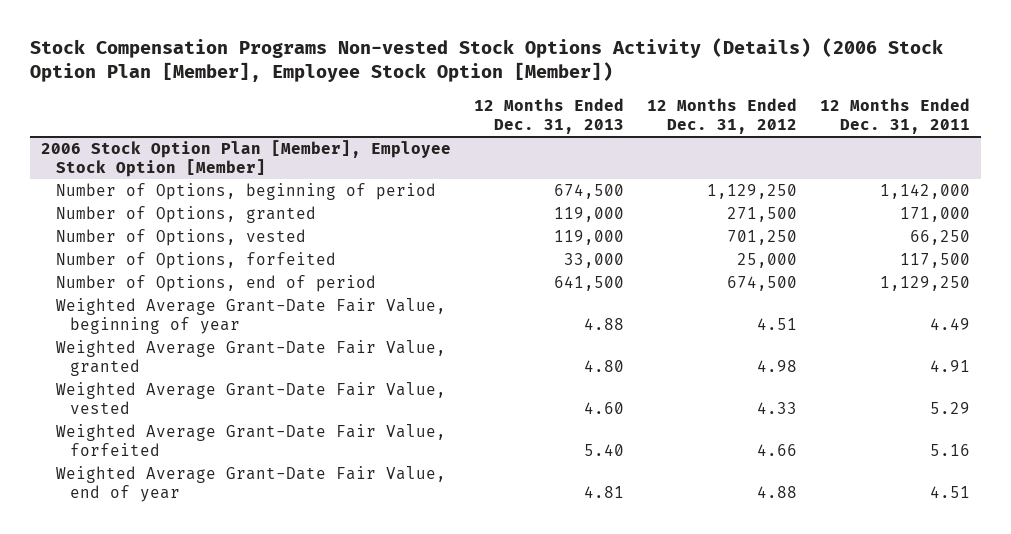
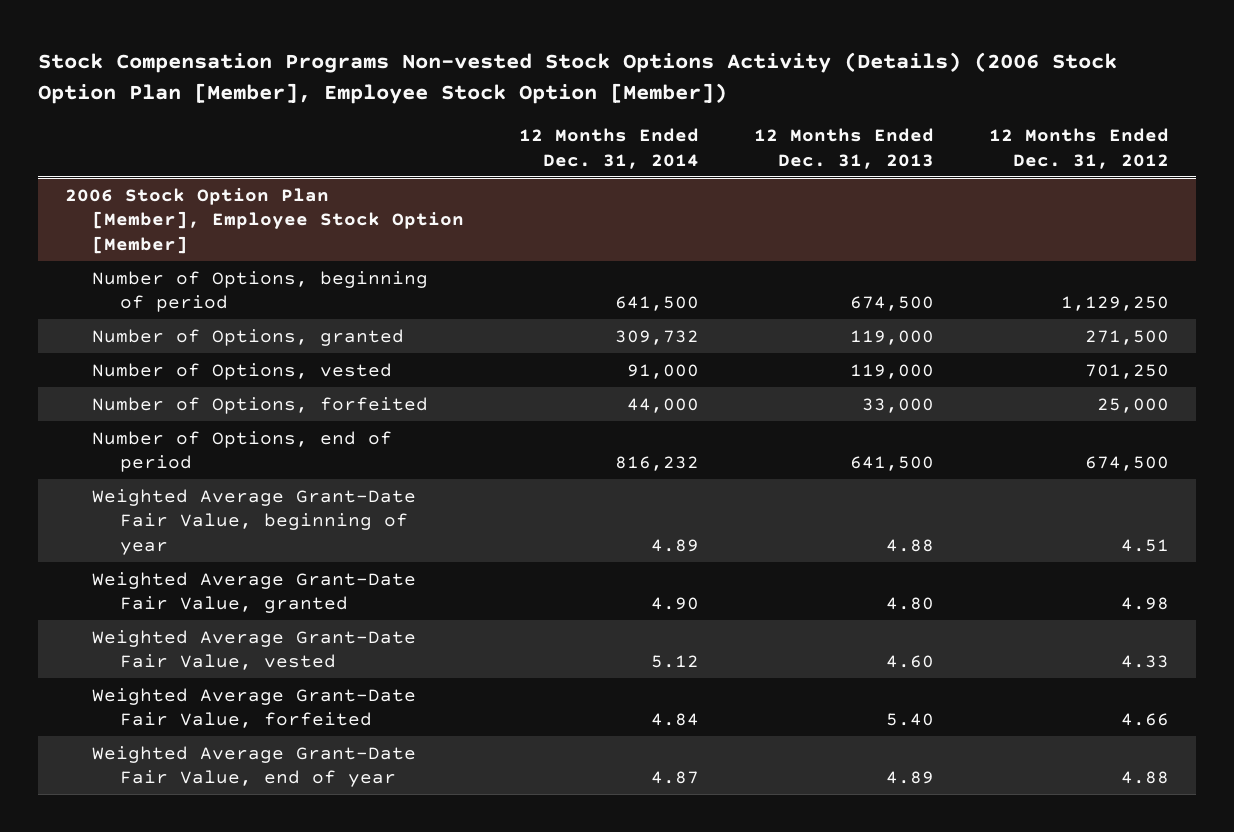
[819,97,970,135] 12 Months Ended Dec. 31, 2011 -> none
none -> [519,128,700,170] 12 Months Ended Dec. 31, 2014
[584,486,625,499] 4.81 -> [886,771,935,785] 4.89

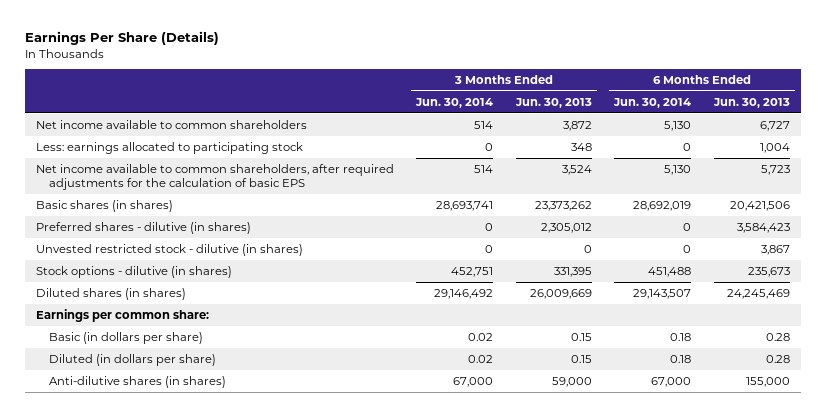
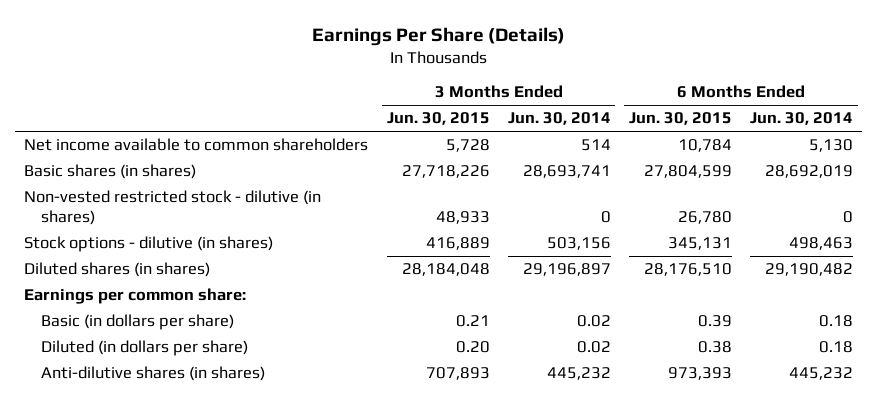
[514,97,592,108] Jun. 30, 2013 -> none
[712,97,790,108] Jun. 30, 2013 -> none
none -> [386,112,490,126] Jun. 30, 2015
none -> [628,112,732,126] Jun. 30, 2015
[35,141,303,154] Less: earnings allocated to participating stock -> none
[35,163,394,191] Net income available to common shareholders, after required adjustments for the calculation of basic EPS -> none
[35,221,251,234] Preferred shares - dilutive (in shares) -> none
[35,243,303,256] Unvested restricted stock - dilutive (in shares) -> [24,190,322,226] Non-vested restricted stock - dilutive (in shares)
[451,266,494,277] 452,751 -> [546,237,611,251] 503,156
[648,266,692,277] 451,488 -> [789,237,854,251] 498,463
[434,288,494,299] 29,146,492 -> [522,263,611,277] 29,196,897
[633,288,692,299] 29,143,507 -> [765,263,854,277] 29,190,482
[453,376,494,387] 67,000 -> [546,367,611,381] 445,232
[651,376,692,387] 67,000 -> [789,367,854,381] 445,232

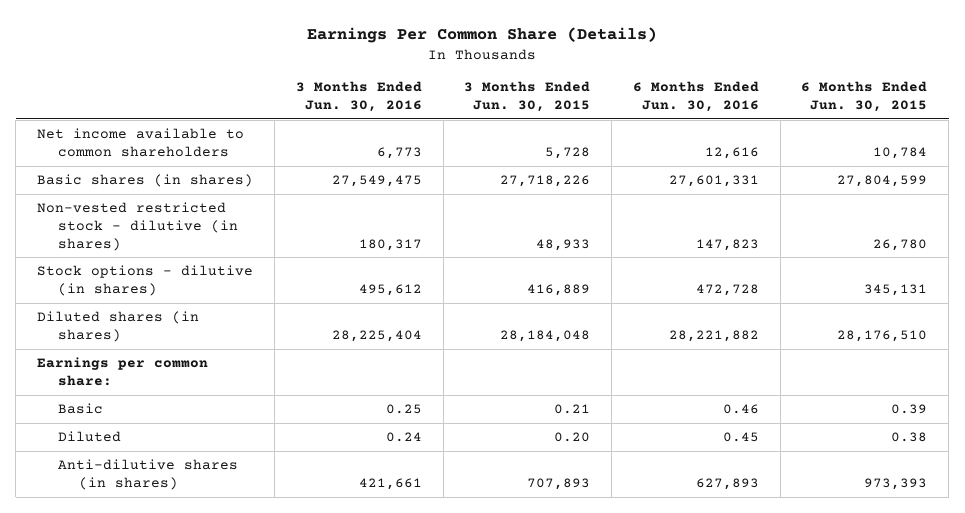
[311,26,565,46] Earnings Per Share (Details) -> [307,26,658,43] Earnings Per Common Share (Details)
[507,112,611,126] Jun. 30, 2014 -> none
[750,112,854,126] Jun. 30, 2014 -> none
none -> [295,81,422,113] 3 Months Ended Jun. 30, 2016
none -> [632,81,759,113] 6 Months Ended Jun. 30, 2016
[40,314,234,331] Basic (in dollars per share) -> [58,403,104,415] Basic
[40,340,248,357] Diluted (in dollars per share) -> [58,431,122,443] Diluted

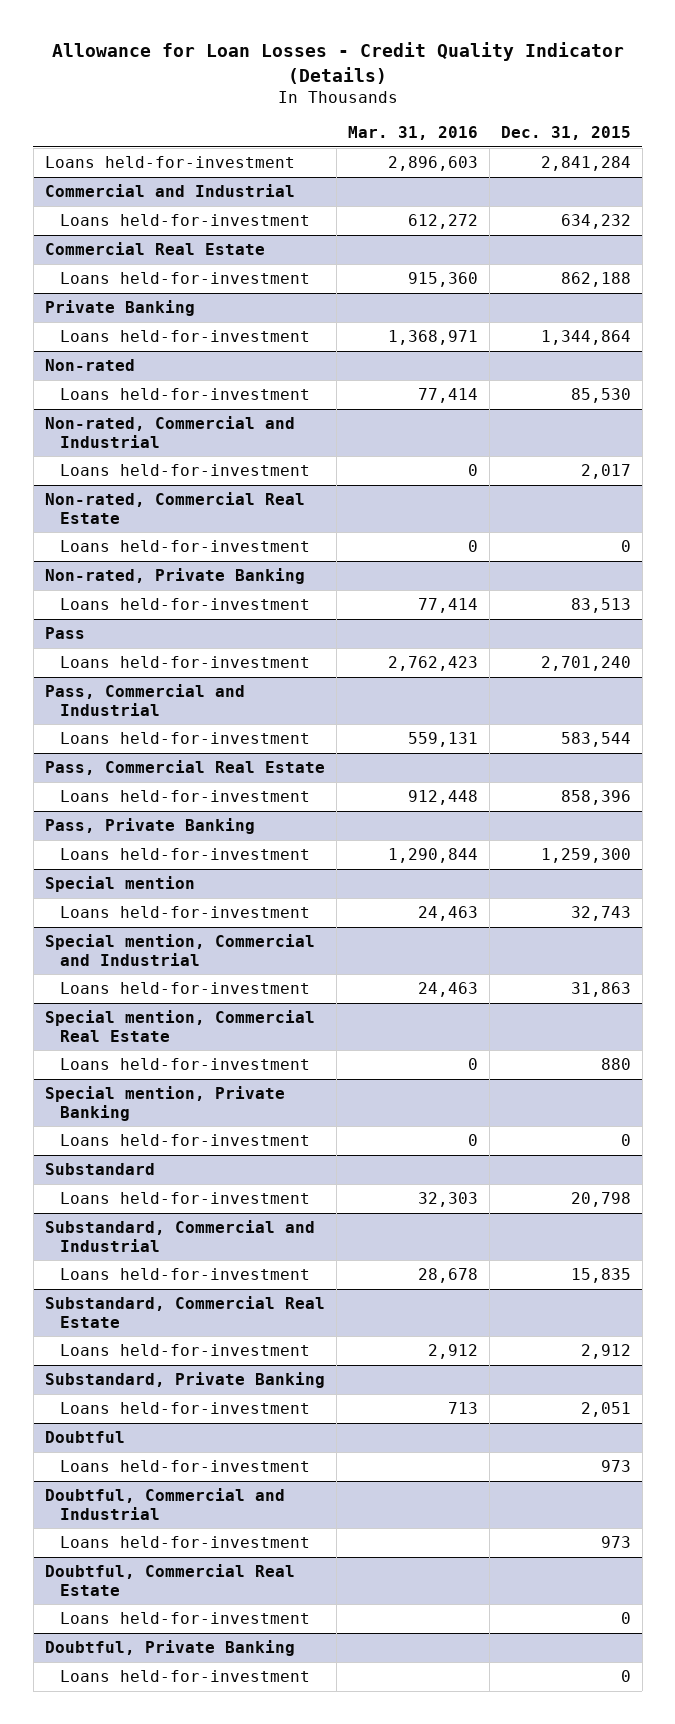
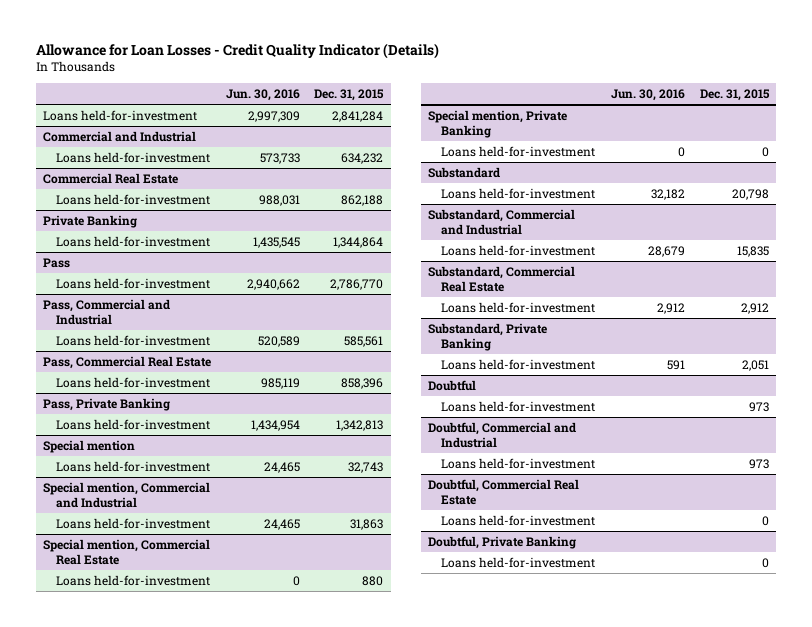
[347,126,478,141] Mar. 31, 2016 -> none
none -> [225,88,300,101] Jun. 30, 2016
[44,359,135,372] Non-rated -> none
[60,388,311,401] Loans held-for-investment -> none
[44,416,295,448] Non-rated, Commercial and Industrial -> none
[60,464,311,477] Loans held-for-investment -> none
[44,492,305,524] Non-rated, Commercial Real Estate -> none
[60,540,311,553] Loans held-for-investment -> none
[44,568,305,585] Non-rated, Private Banking -> none
[60,598,311,611] Loans held-for-investment -> none
[540,656,631,672] 2,701,240 -> [330,278,384,290] 2,786,770
[560,732,631,748] 583,544 -> [344,335,384,347] 585,561
[540,848,631,864] 1,259,300 -> [336,419,384,431] 1,342,813

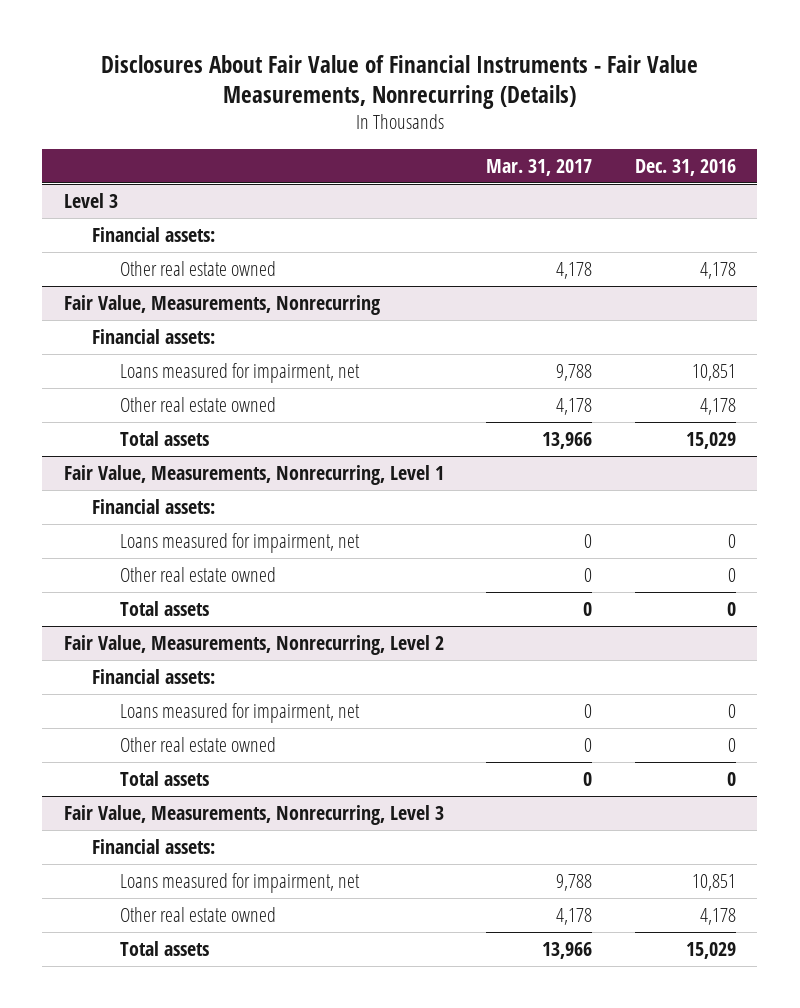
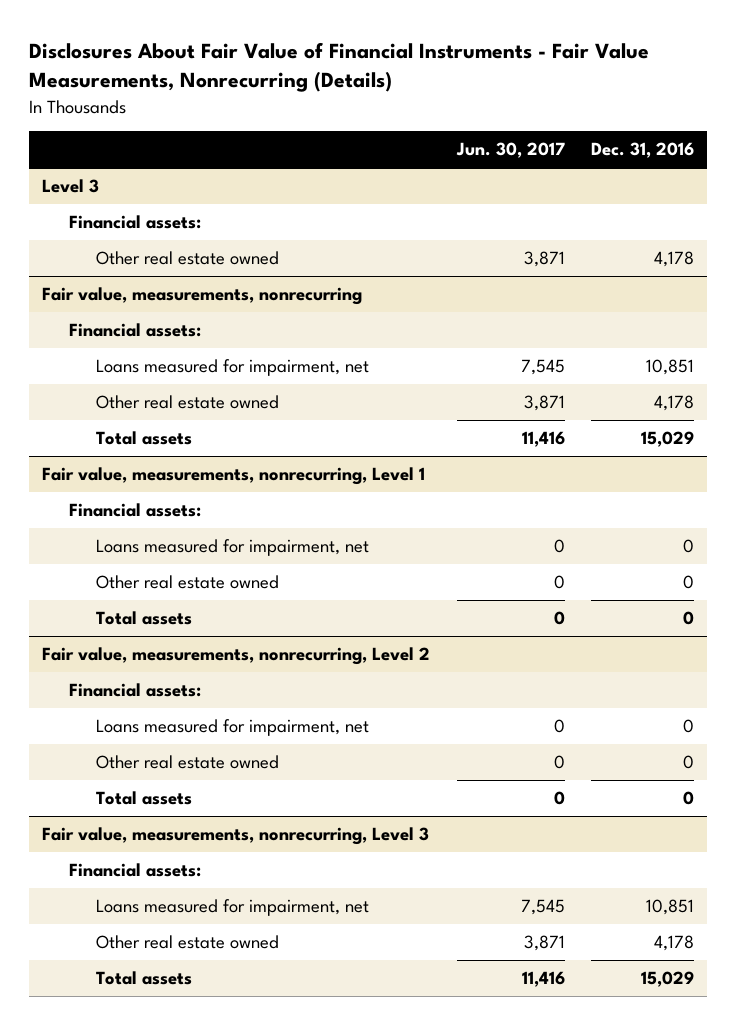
[486,158,593,176] Mar. 31, 2017 -> none
none -> [455,142,565,159] Jun. 30, 2017
[63,294,380,315] Fair Value, Measurements, Nonrecurring -> [42,287,363,306] Fair value, measurements, nonrecurring
[63,464,444,485] Fair Value, Measurements, Nonrecurring, Level 1 -> [42,467,426,486] Fair value, measurements, nonrecurring, Level 1
[63,634,444,655] Fair Value, Measurements, Nonrecurring, Level 2 -> [42,647,431,666] Fair value, measurements, nonrecurring, Level 2
[63,804,444,825] Fair Value, Measurements, Nonrecurring, Level 3 -> [42,827,430,846] Fair value, measurements, nonrecurring, Level 3

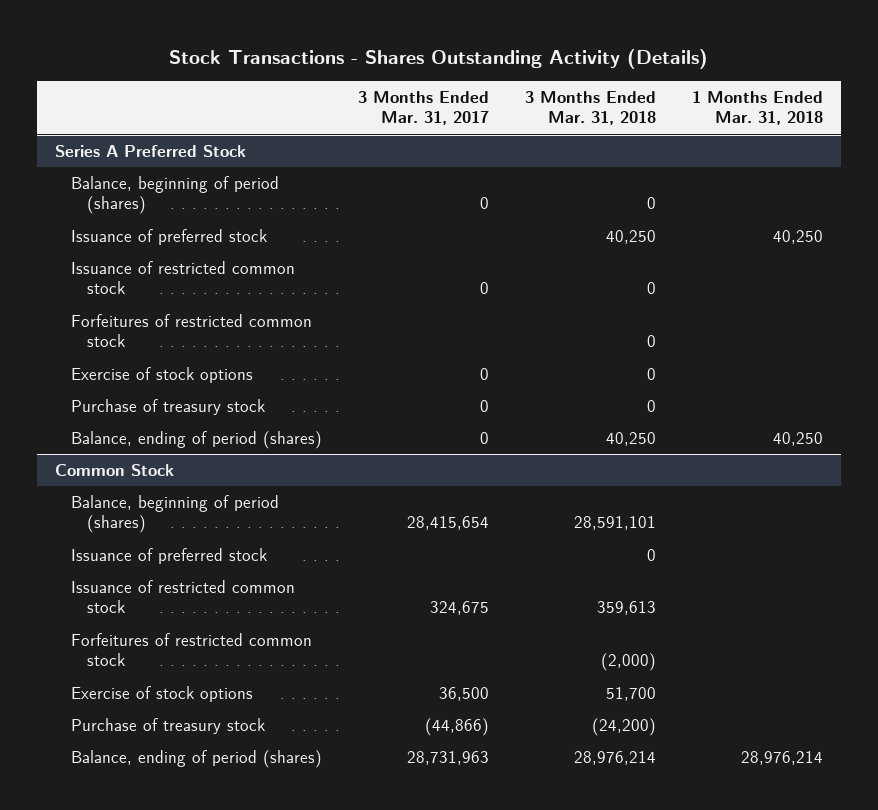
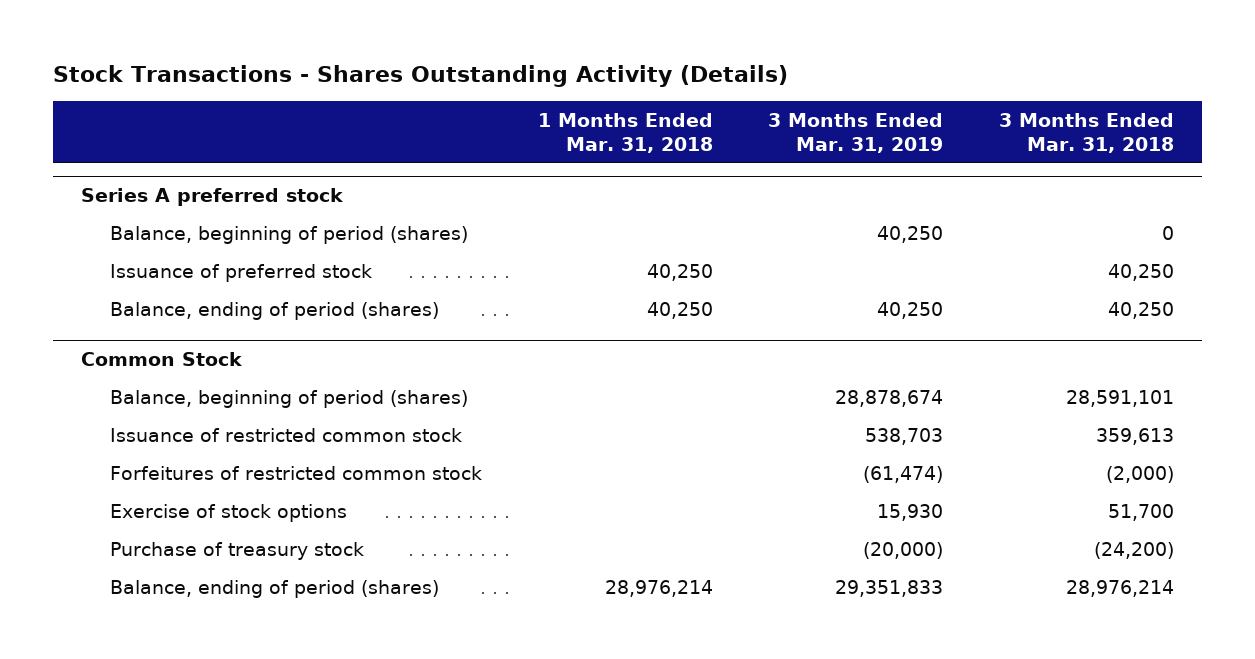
[358,91,490,126] 3 Months Ended Mar. 31, 2017 -> none
none -> [768,112,944,153] 3 Months Ended Mar. 31, 2019
[55,145,247,158] Series A Preferred Stock -> [80,187,343,206] Series A preferred stock
[71,261,296,295] Issuance of restricted common stock -> none
[71,314,313,348] Forfeitures of restricted common stock -> none
[71,367,254,384] Exercise of stock options -> none
[71,399,266,416] Purchase of treasury stock -> none
[71,548,268,565] Issuance of preferred stock -> none

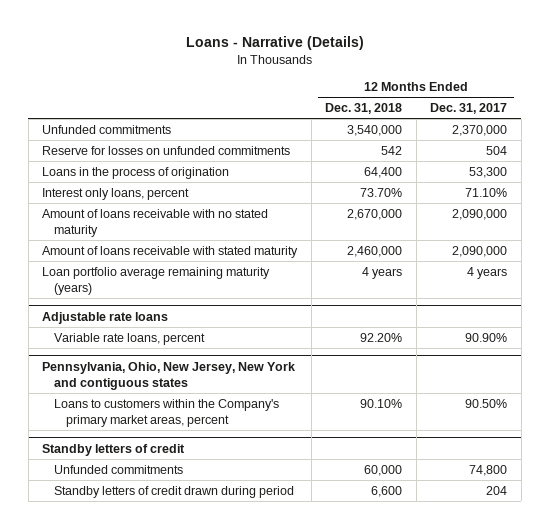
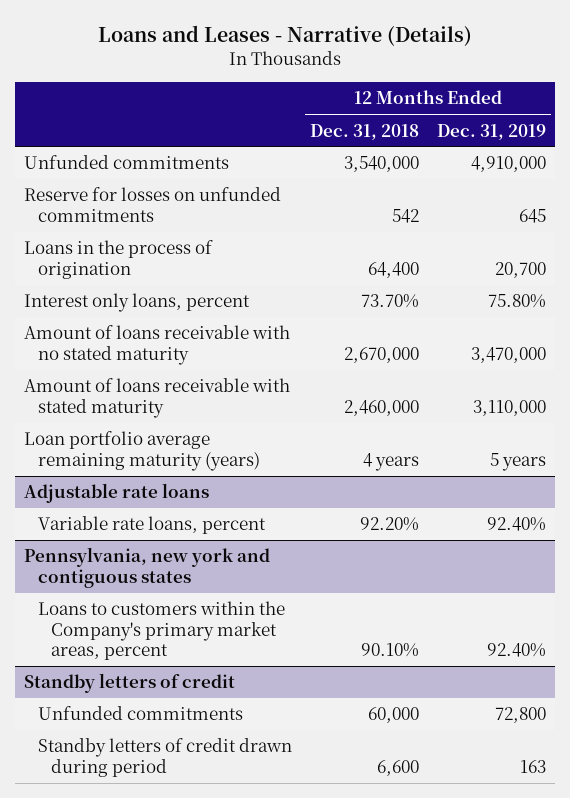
[185,36,364,51] Loans - Narrative (Details) -> [98,24,473,46] Loans and Leases - Narrative (Details)
[430,103,508,115] Dec. 31, 2017 -> none
none -> [437,123,547,140] Dec. 31, 2019
[42,361,296,390] Pennsylvania, Ohio, New Jersey, New York and contiguous states -> [24,547,271,588] Pennsylvania, new york and contiguous states

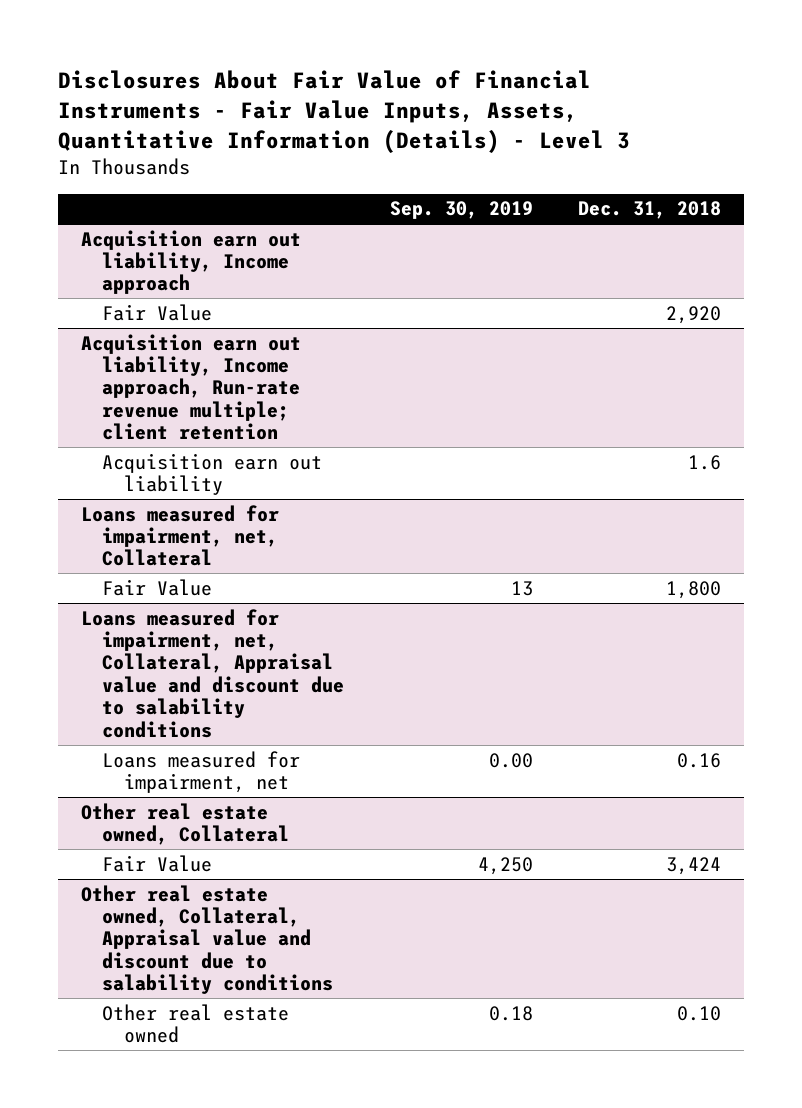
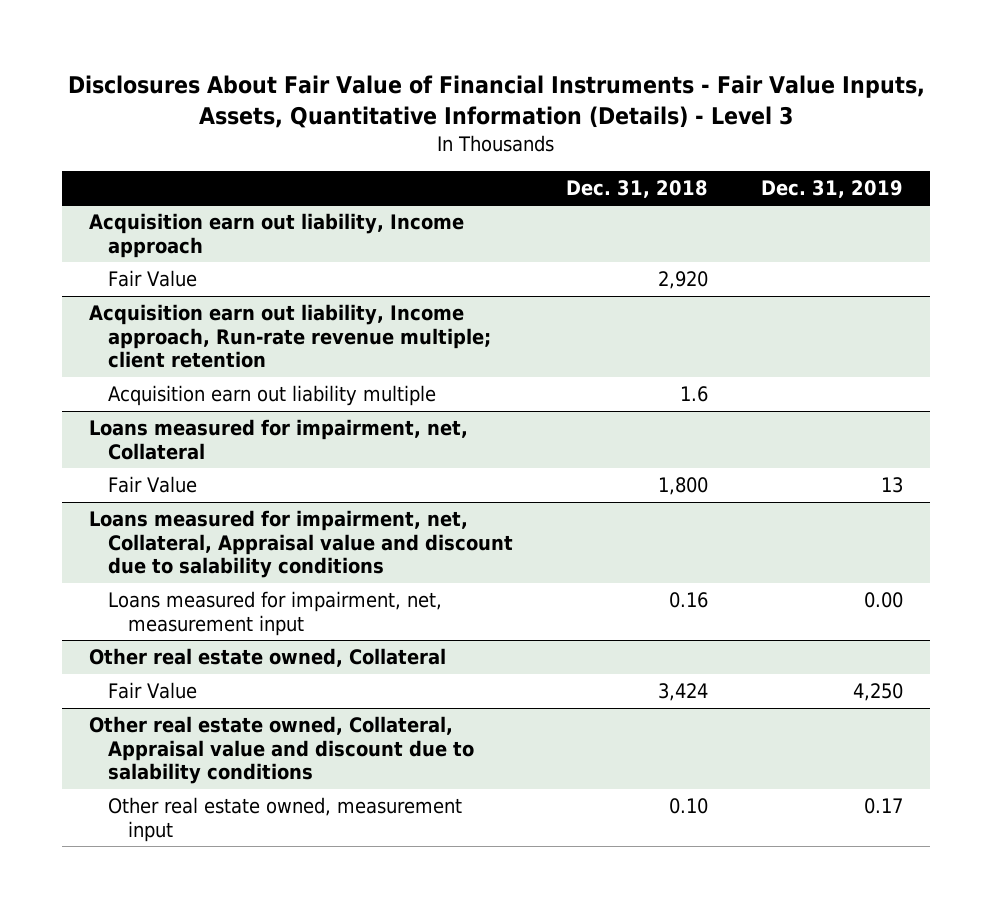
[389,201,533,220] Sep. 30, 2019 -> none
none -> [761,179,904,198] Dec. 31, 2019
[102,452,323,496] Acquisition earn out liability -> [108,385,437,407] Acquisition earn out liability multiple
[102,750,301,794] Loans measured for impairment, net -> [108,591,443,636] Loans measured for impairment, net, measurement input
[102,1003,290,1044] Other real estate owned -> [108,797,463,842] Other real estate owned, measurement input

